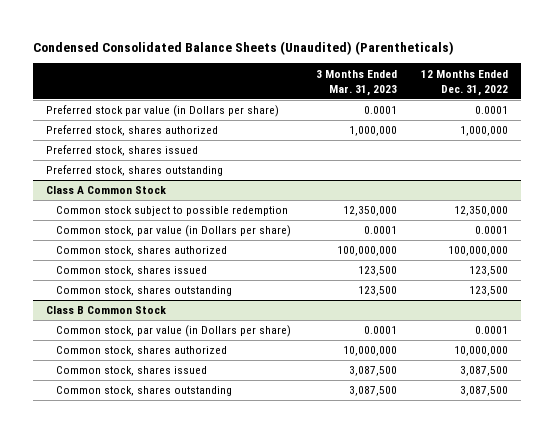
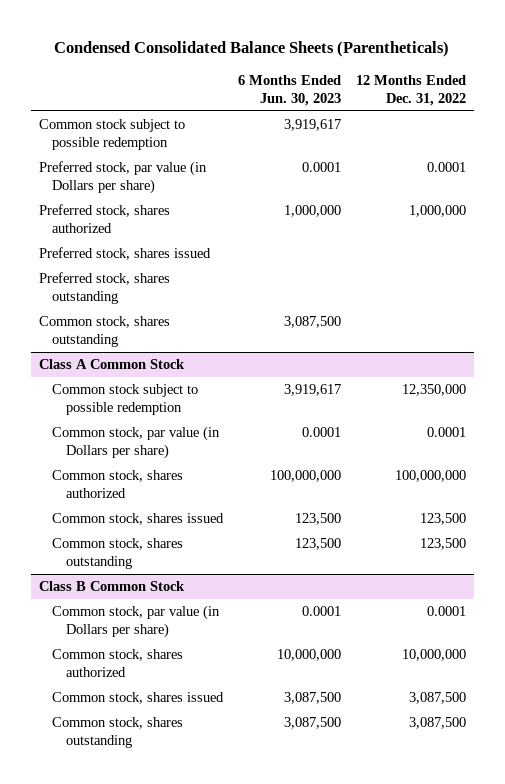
[33,40,455,55] Condensed Consolidated Balance Sheets (Unaudited) (Parentheticals) -> [54,41,450,58] Condensed Consolidated Balance Sheets (Parentheticals)
[315,69,397,96] 3 Months Ended Mar. 31, 2023 -> none
none -> [238,74,342,106] 6 Months Ended Jun. 30, 2023
none -> [38,119,185,151] Common stock subject to possible redemption
[45,105,279,118] Preferred stock par value (in Dollars per share) -> [38,161,207,195] Preferred stock, par value (in Dollars per share)
none -> [38,316,170,348] Common stock, shares outstanding

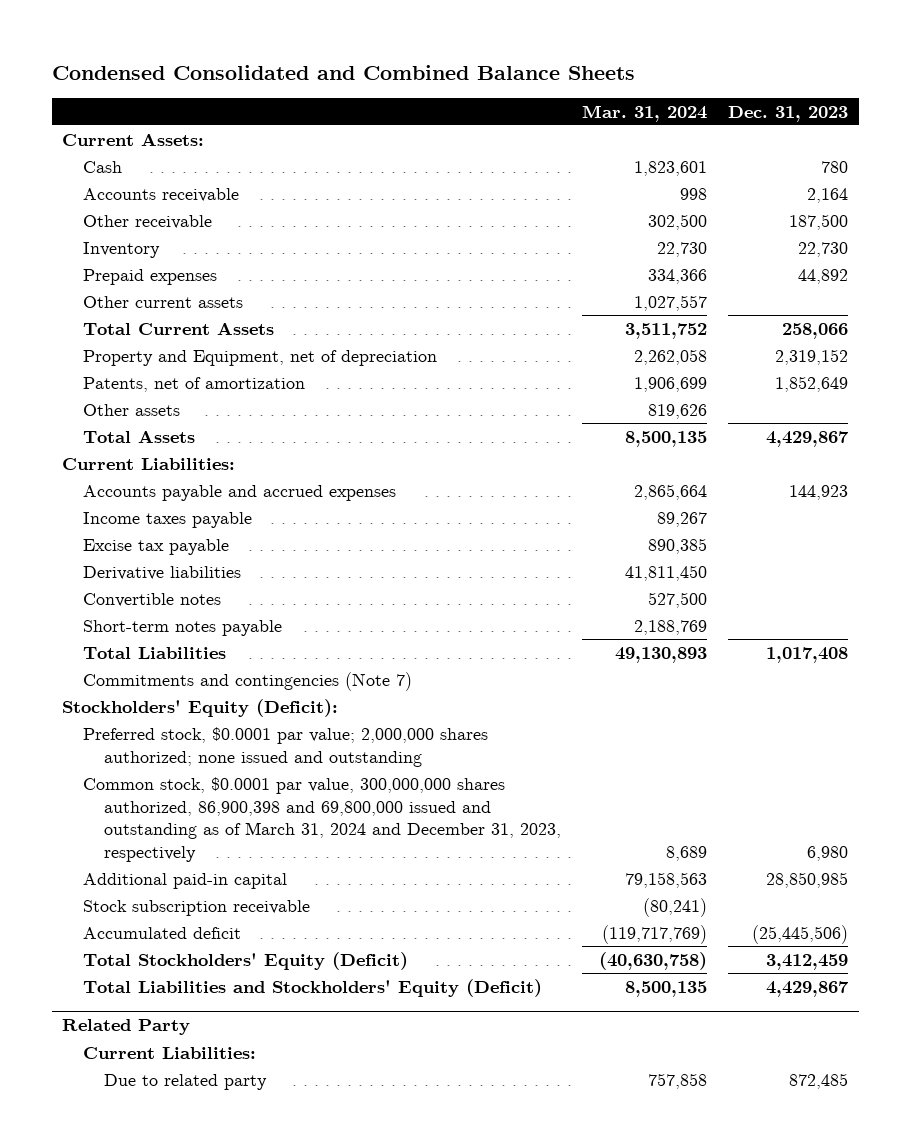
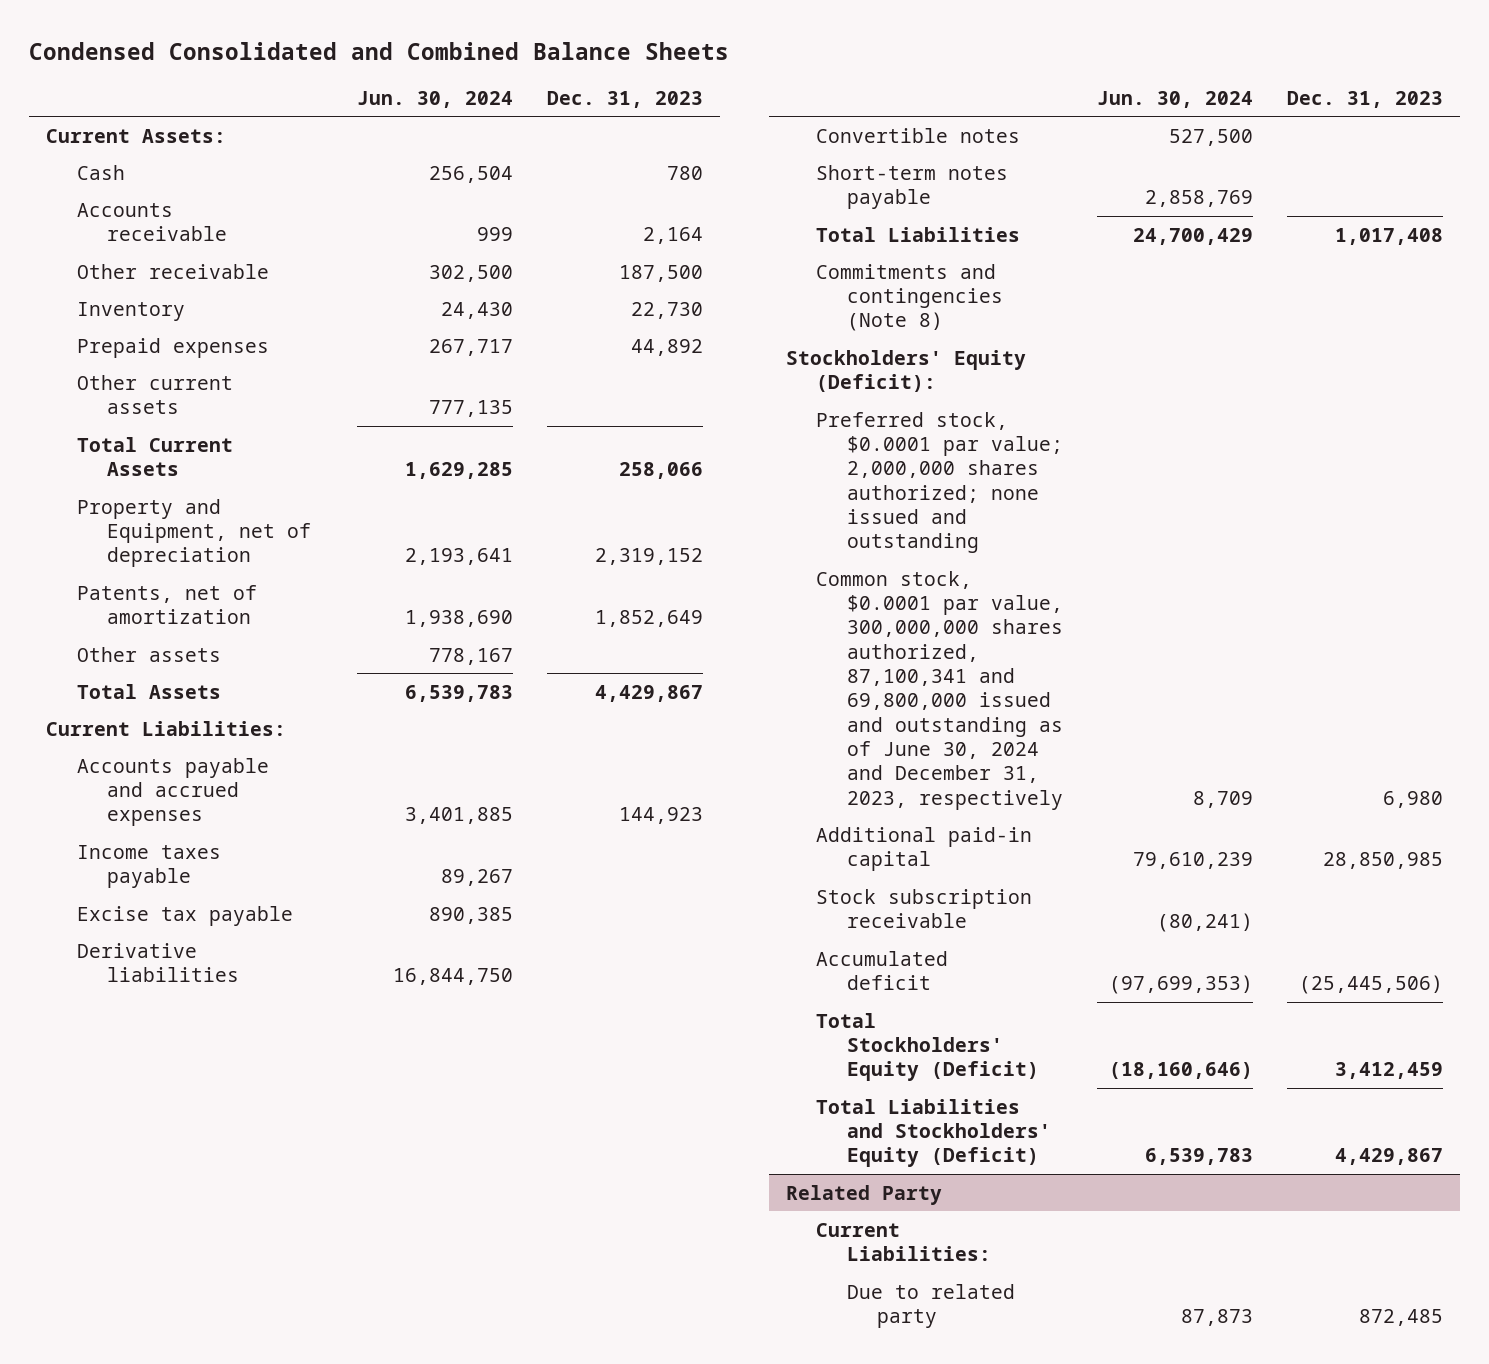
[582,104,708,122] Mar. 31, 2024 -> none
none -> [356,90,513,108] Jun. 30, 2024
[83,671,413,691] Commitments and contingencies (Note 7) -> [816,263,1003,332] Commitments and contingencies (Note 8)
[83,776,562,862] Common stock, $0.0001 par value, 300,000,000 shares authorized, 86,900,398 and 69,800,000 issued and outstanding as of March 31, 2024 and December 31, 2023, respectively -> [816,570,1063,810] Common stock, $0.0001 par value, 300,000,000 shares authorized, 87,100,341 and 69,800,000 issued and outstanding as of June 30, 2024 and December 31, 2023, respectively

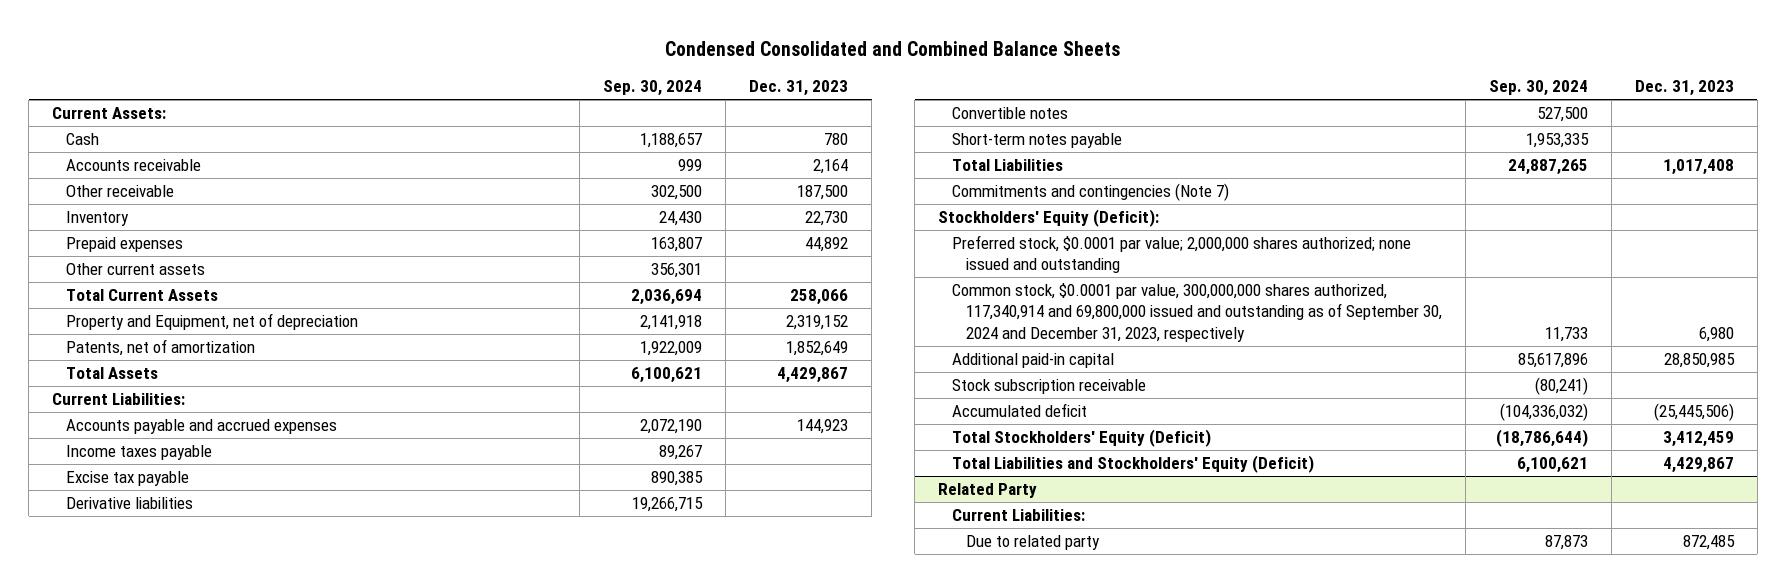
[356,90,513,108] Jun. 30, 2024 -> none
none -> [603,79,703,96] Sep. 30, 2024
[76,646,221,662] Other assets -> none
[816,263,1003,332] Commitments and contingencies (Note 8) -> [952,183,1230,202] Commitments and contingencies (Note 7)
[816,570,1063,810] Common stock, $0.0001 par value, 300,000,000 shares authorized, 87,100,341 and 69,800,000 issued and outstanding as of June 30, 2024 and December 31, 2023, respectively -> [952,283,1443,342] Common stock, $0.0001 par value, 300,000,000 shares authorized, 117,340,914 and 69,800,000 issued and outstanding as of September 30, 2024 and December 31, 2023, respectively

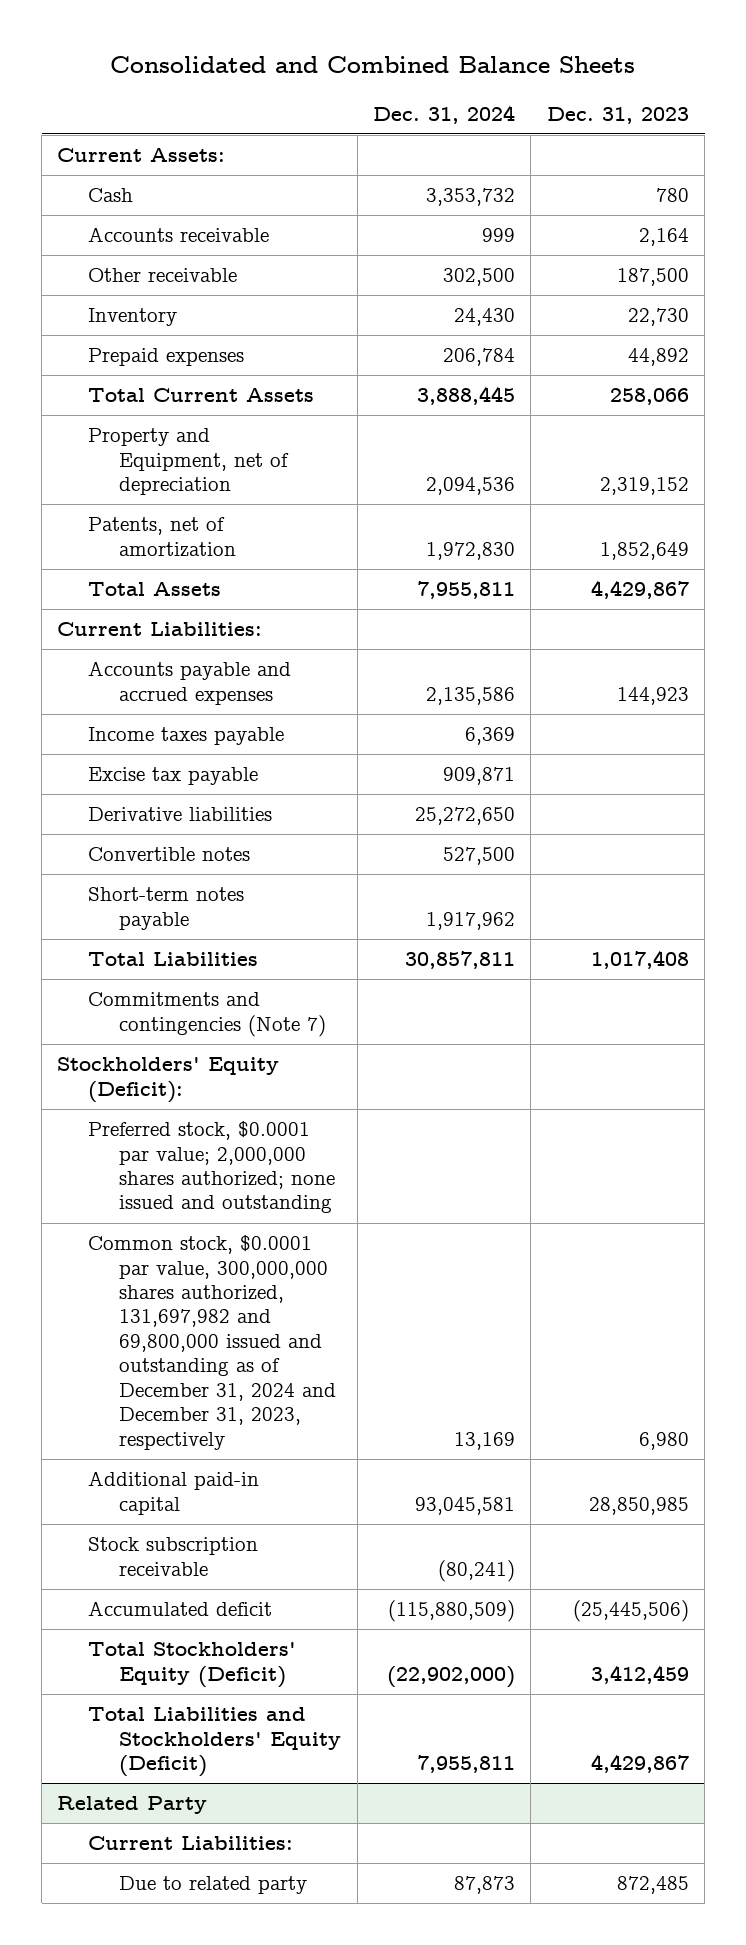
[665,40,1121,56] Condensed Consolidated and Combined Balance Sheets -> [110,56,636,74] Consolidated and Combined Balance Sheets
[603,79,703,96] Sep. 30, 2024 -> none
none -> [372,104,515,124] Dec. 31, 2024
[66,263,206,276] Other current assets -> none
[952,283,1443,342] Common stock, $0.0001 par value, 300,000,000 shares authorized, 117,340,914 and 69,800,000 issued and outstanding as of September 30, 2024 and December 31, 2023, respectively -> [88,1235,337,1450] Common stock, $0.0001 par value, 300,000,000 shares authorized, 131,697,982 and 69,800,000 issued and outstanding as of December 31, 2024 and December 31, 2023, respectively

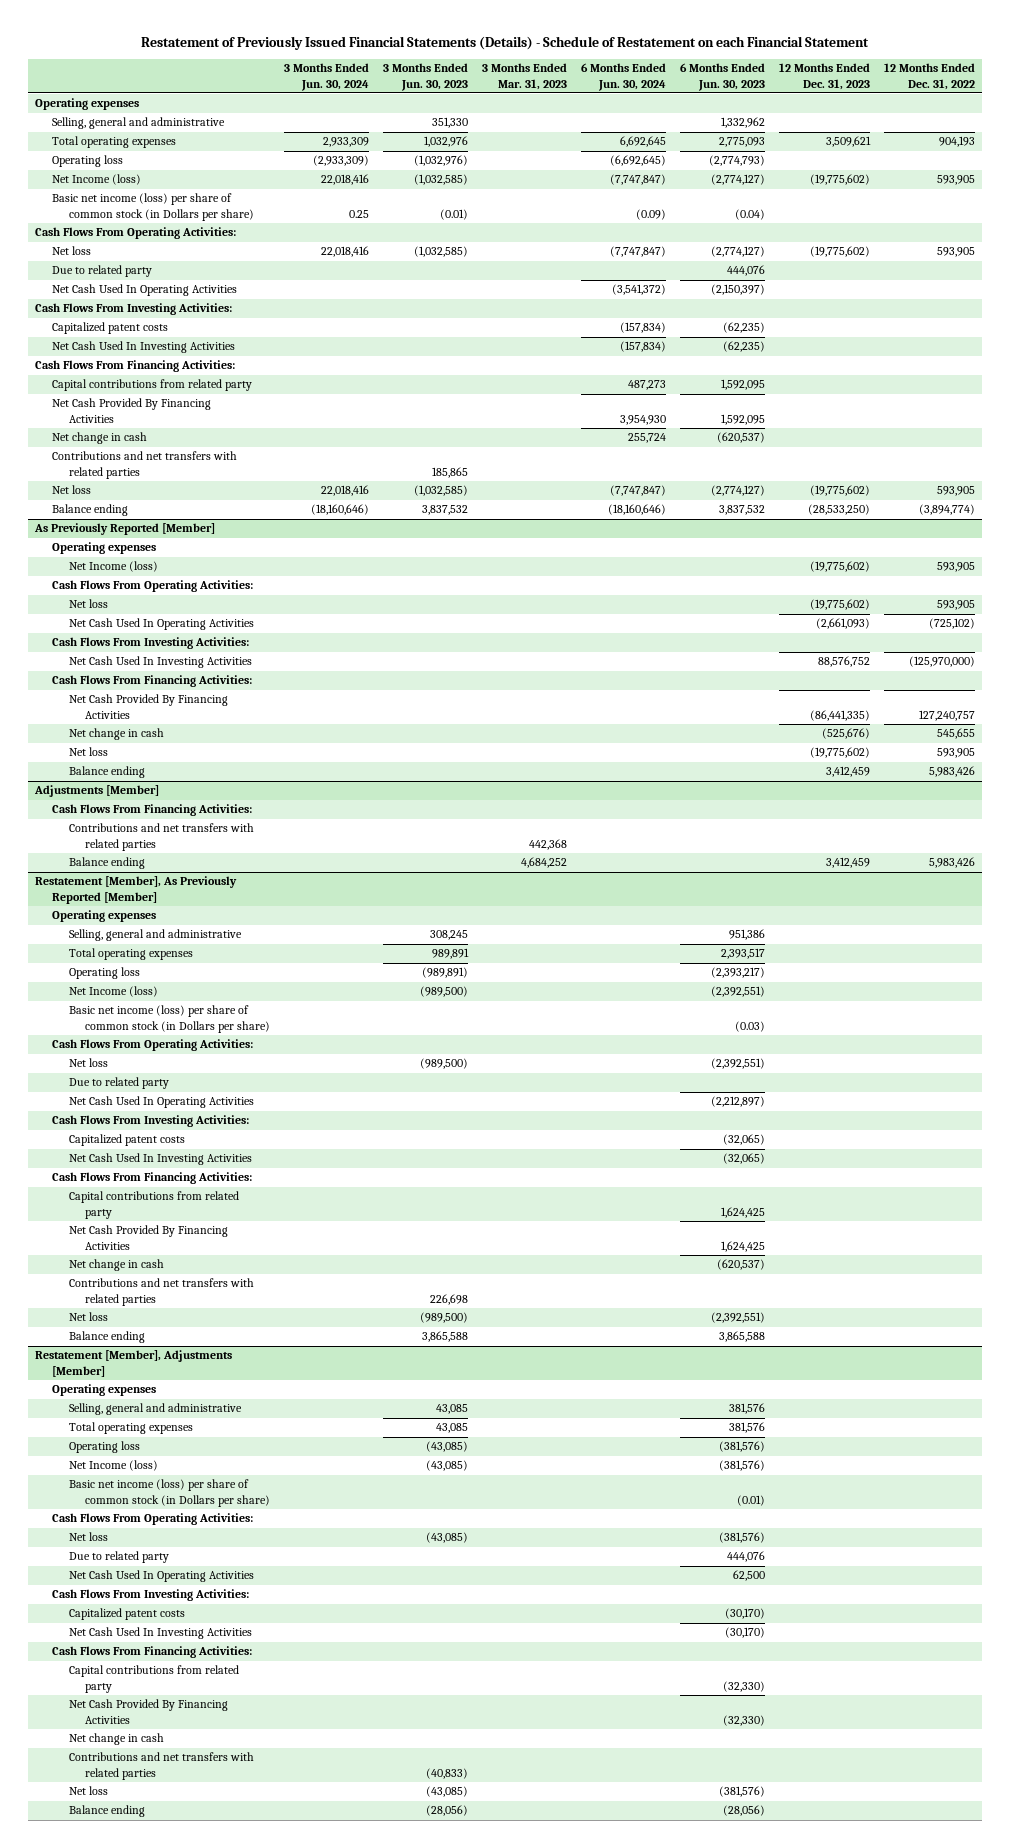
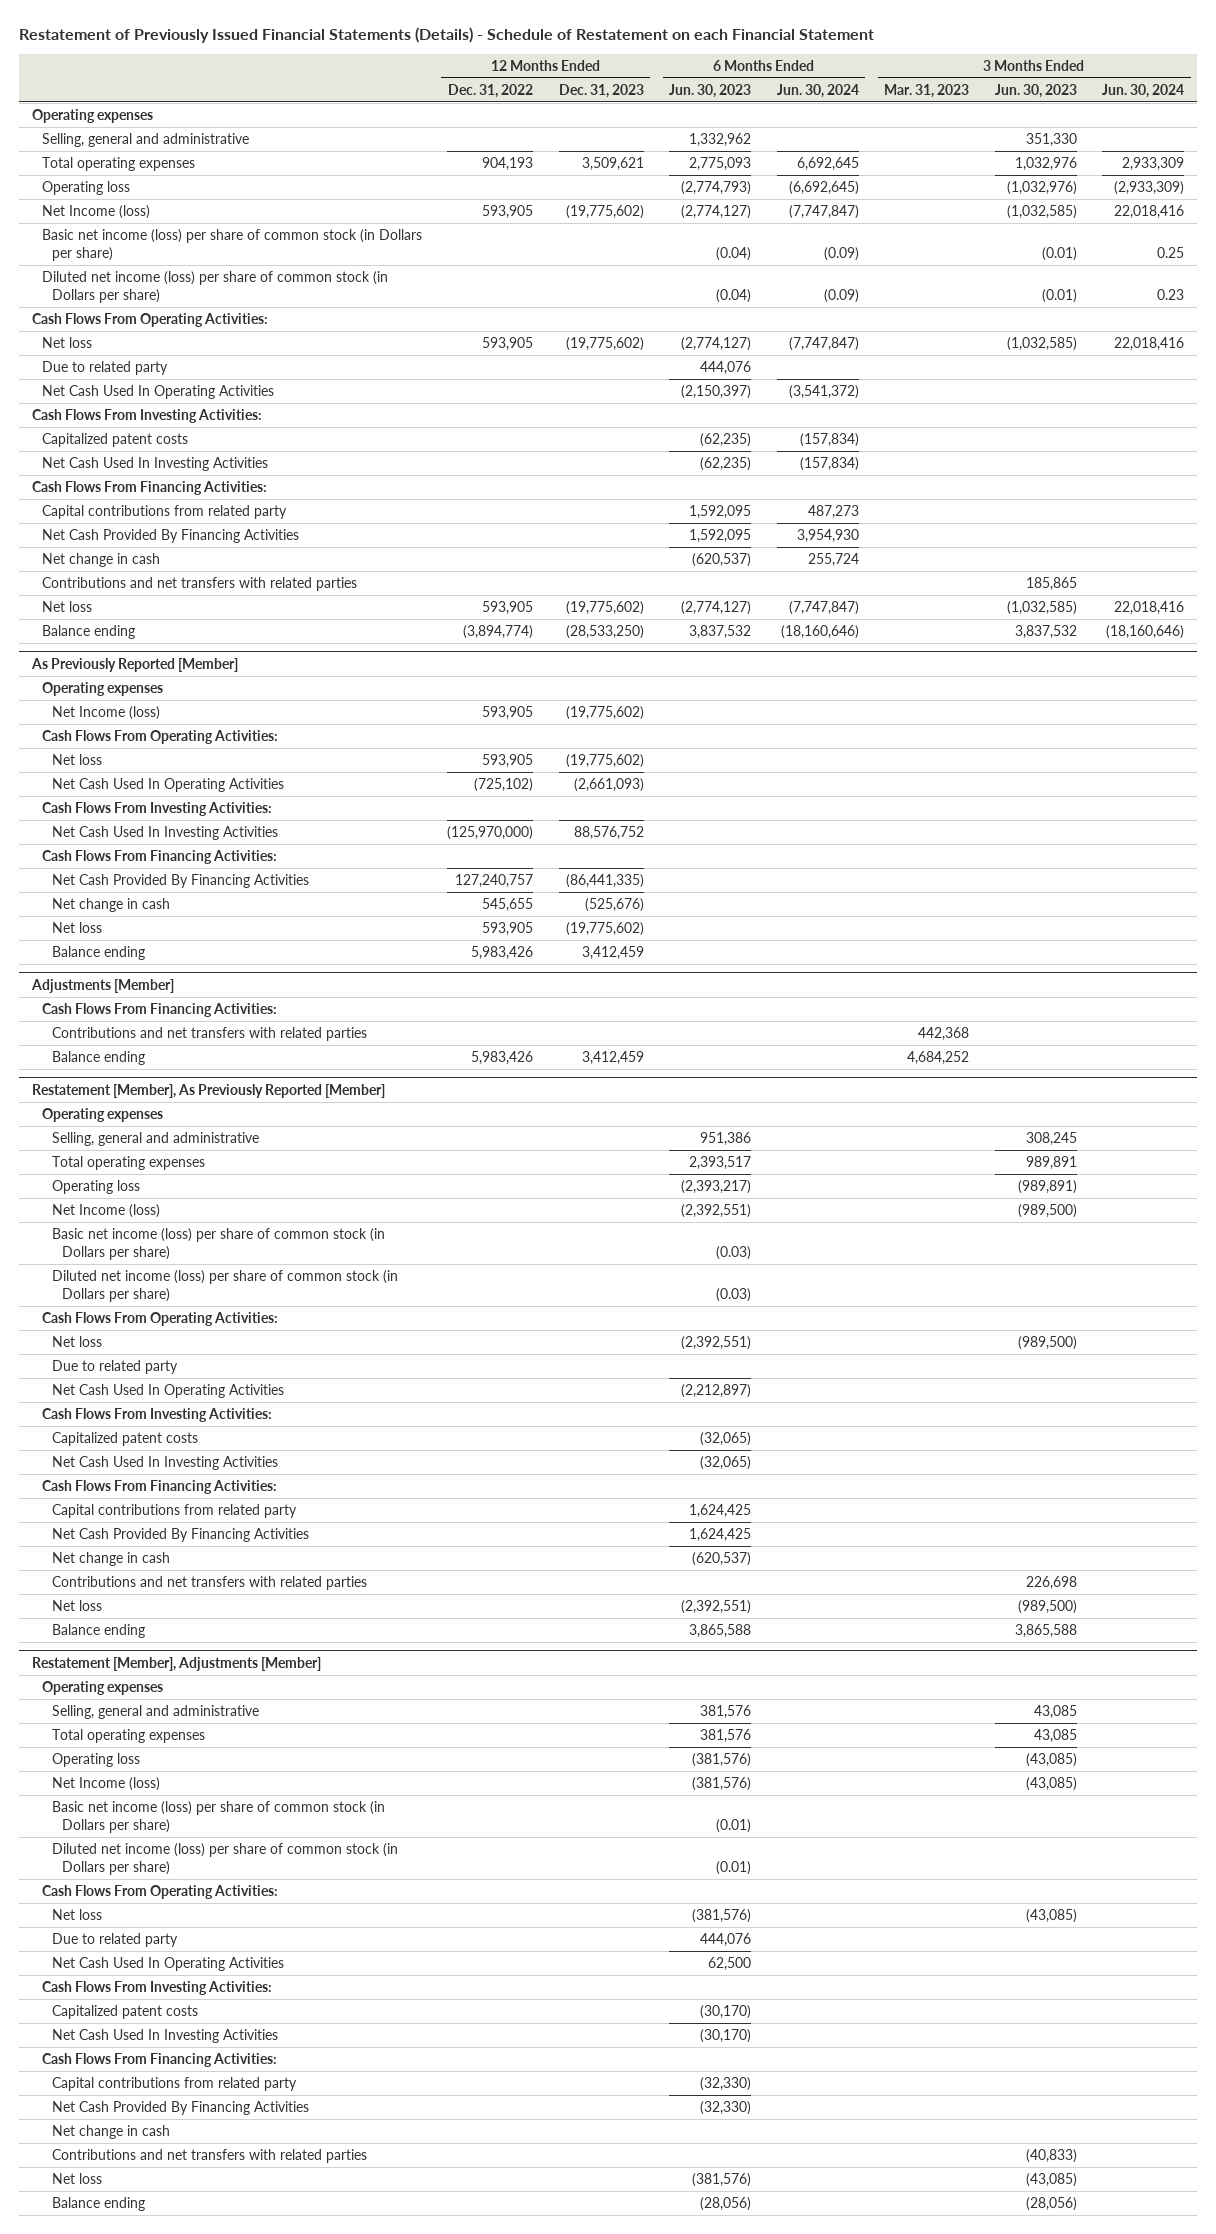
none -> [42,270,389,303] Diluted net income (loss) per share of common stock (in Dollars per share)
none -> [52,1269,399,1302] Diluted net income (loss) per share of common stock (in Dollars per share)
none -> [52,1842,399,1875] Diluted net income (loss) per share of common stock (in Dollars per share)

